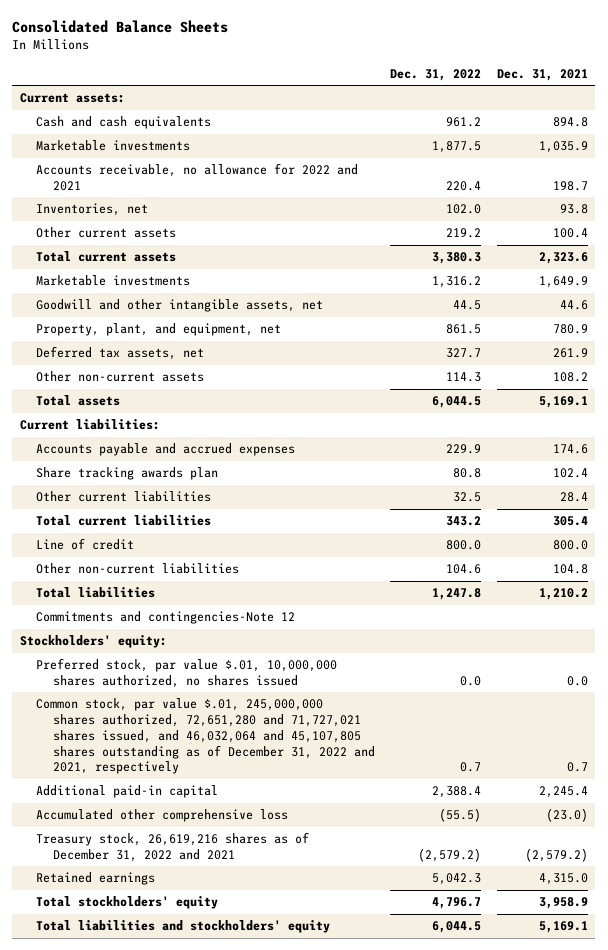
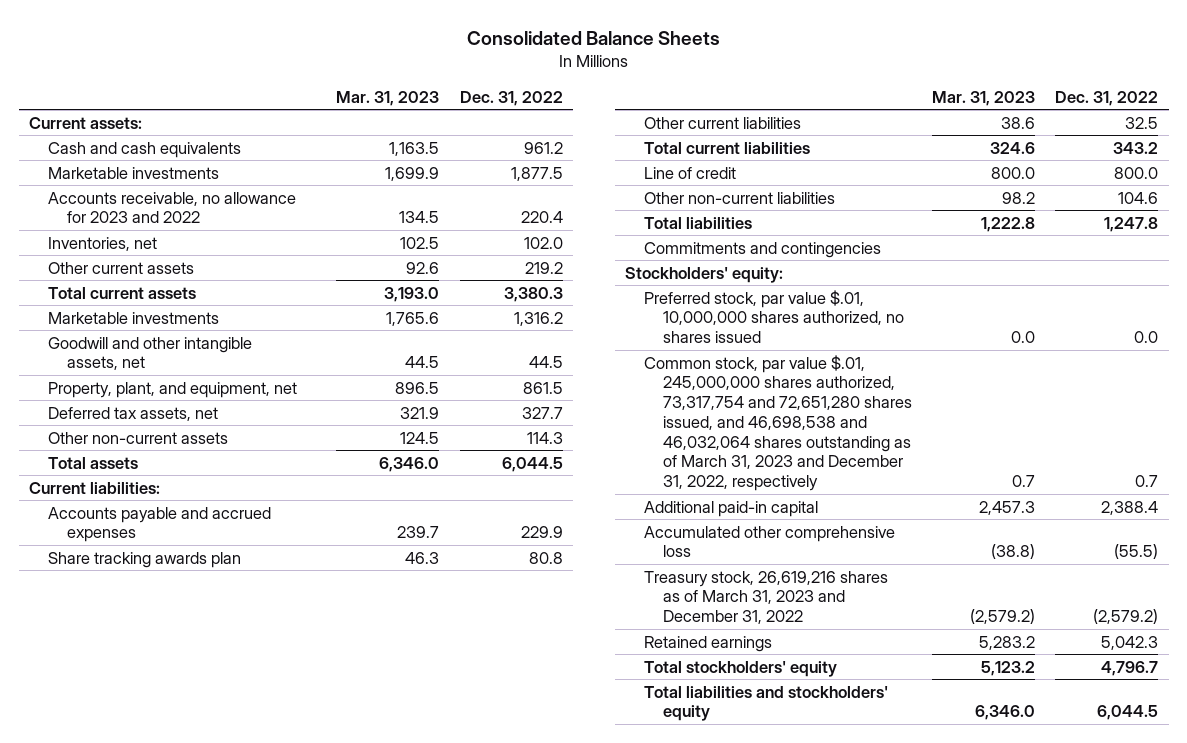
[496,68,588,81] Dec. 31, 2021 -> none
none -> [336,90,440,106] Mar. 31, 2023
[36,163,359,192] Accounts receivable, no allowance for 2022 and 2021 -> [47,191,296,224] Accounts receivable, no allowance for 2023 and 2022
[36,611,296,625] Commitments and contingencies-Note 12 -> [643,241,881,258] Commitments and contingencies
[36,698,375,775] Common stock, par value $.01, 245,000,000 shares authorized, 72,651,280 and 71,727,021 shares issued, and 46,032,064 and 45,107,805 shares outstanding as of December 31, 2022 and 2021, respectively -> [643,354,912,491] Common stock, par value $.01, 245,000,000 shares authorized, 73,317,754 and 72,651,280 shares issued, and 46,698,538 and 46,032,064 shares outstanding as of March 31, 2023 and December 31, 2022, respectively
[36,832,310,863] Treasury stock, 26,619,216 shares as of December 31, 2022 and 2021 -> [643,570,888,625] Treasury stock, 26,619,216 shares as of March 31, 2023 and December 31, 2022

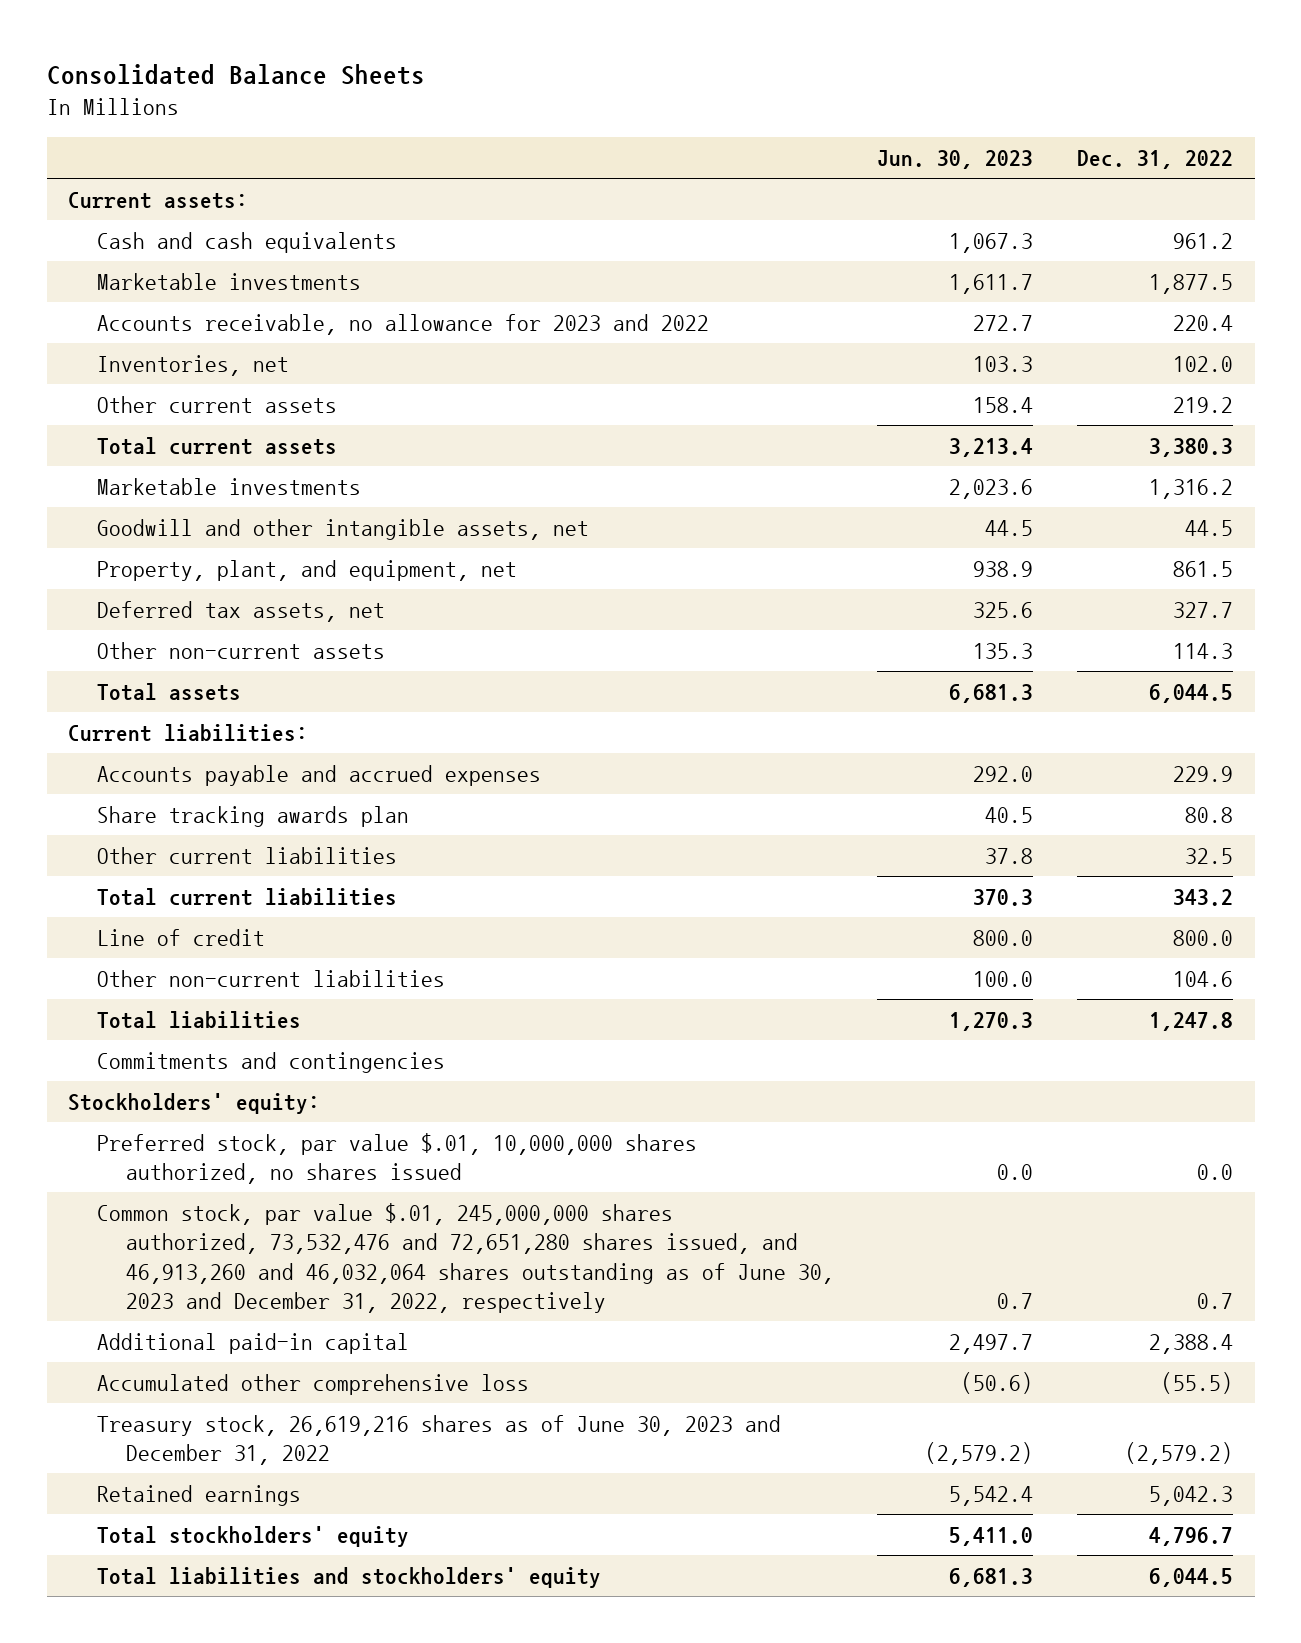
[336,90,440,106] Mar. 31, 2023 -> none
none -> [877,150,1034,170] Jun. 30, 2023
[643,354,912,491] Common stock, par value $.01, 245,000,000 shares authorized, 73,317,754 and 72,651,280 shares issued, and 46,698,538 and 46,032,064 shares outstanding as of March 31, 2023 and December 31, 2022, respectively -> [97,1202,834,1314] Common stock, par value $.01, 245,000,000 shares authorized, 73,532,476 and 72,651,280 shares issued, and 46,913,260 and 46,032,064 shares outstanding as of June 30, 2023 and December 31, 2022, respectively
[643,570,888,625] Treasury stock, 26,619,216 shares as of March 31, 2023 and December 31, 2022 -> [97,1414,782,1466] Treasury stock, 26,619,216 shares as of June 30, 2023 and December 31, 2022

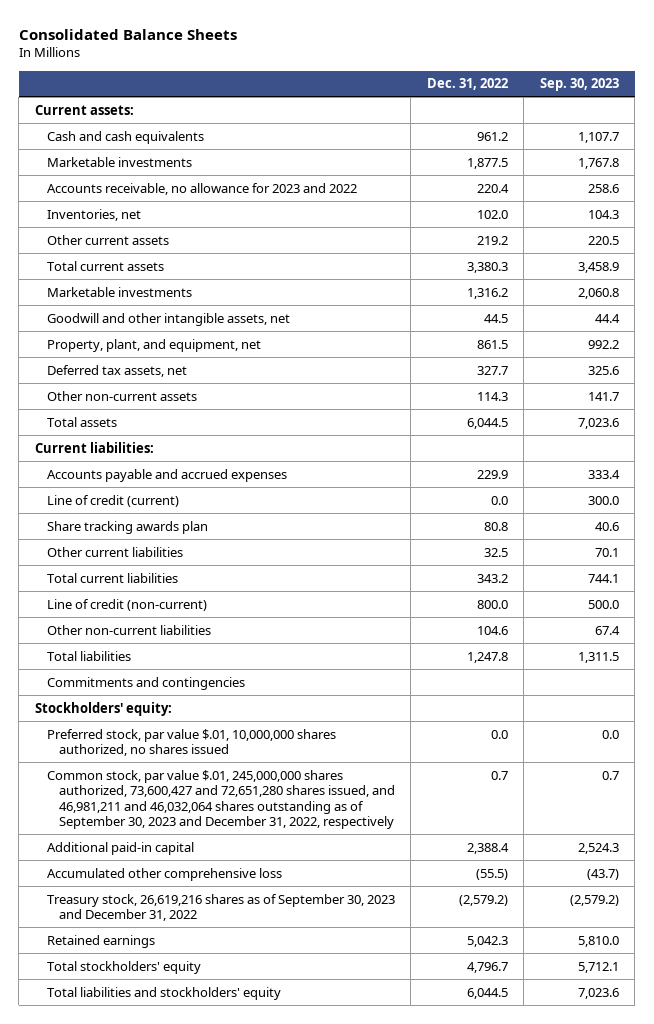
[877,150,1034,170] Jun. 30, 2023 -> none
none -> [539,78,619,92] Sep. 30, 2023
none -> [46,494,179,507] Line of credit (current)
[97,928,266,946] Line of credit -> [46,598,207,611] Line of credit (non-current)
[97,1202,834,1314] Common stock, par value $.01, 245,000,000 shares authorized, 73,532,476 and 72,651,280 shares issued, and 46,913,260 and 46,032,064 shares outstanding as of June 30, 2023 and December 31, 2022, respectively -> [46,769,395,830] Common stock, par value $.01, 245,000,000 shares authorized, 73,600,427 and 72,651,280 shares issued, and 46,981,211 and 46,032,064 shares outstanding as of September 30, 2023 and December 31, 2022, respectively
[97,1414,782,1466] Treasury stock, 26,619,216 shares as of June 30, 2023 and December 31, 2022 -> [46,893,395,922] Treasury stock, 26,619,216 shares as of September 30, 2023 and December 31, 2022

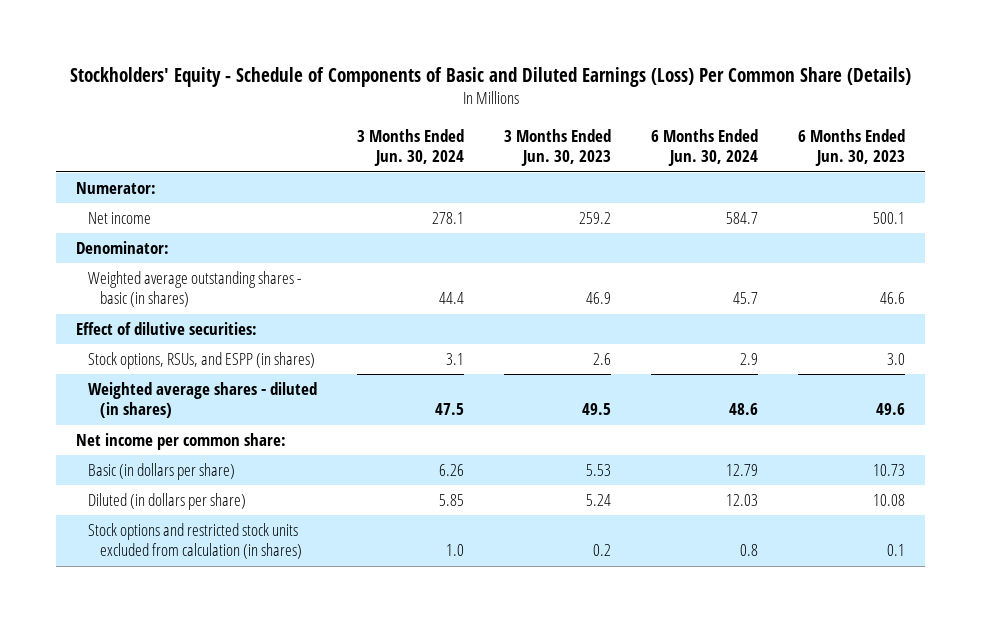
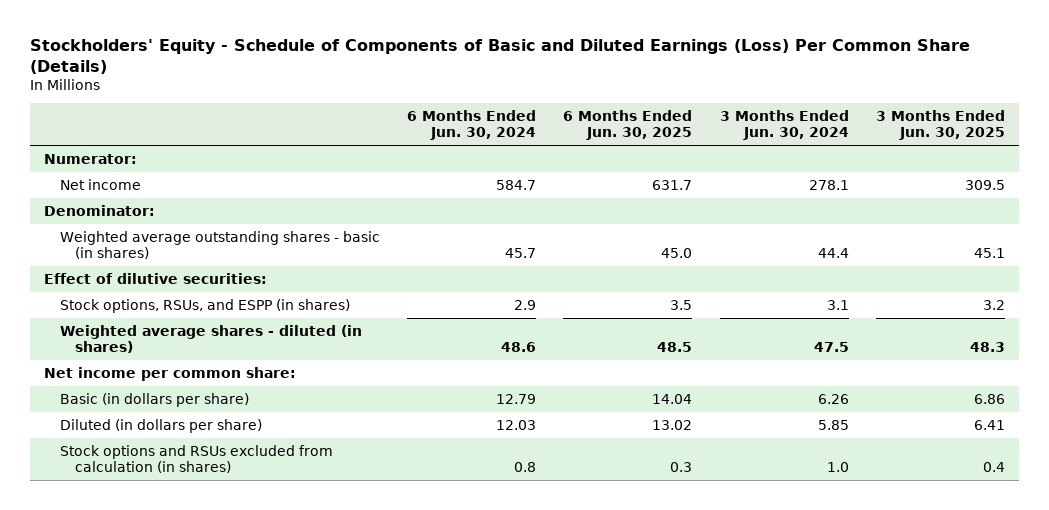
[504,129,612,167] 3 Months Ended Jun. 30, 2023 -> none
[797,129,905,167] 6 Months Ended Jun. 30, 2023 -> none
none -> [563,110,693,141] 6 Months Ended Jun. 30, 2025
none -> [875,110,1005,141] 3 Months Ended Jun. 30, 2025
[88,523,303,560] Stock options and restricted stock units excluded from calculation (in shares) -> [59,444,333,473] Stock options and RSUs excluded from calculation (in shares)

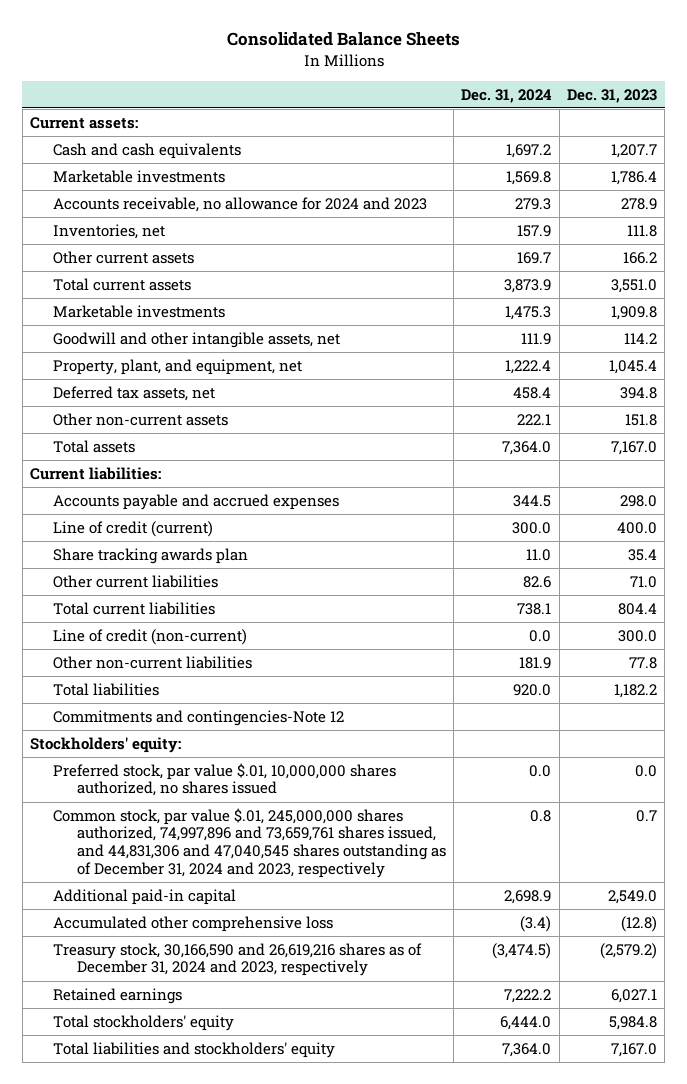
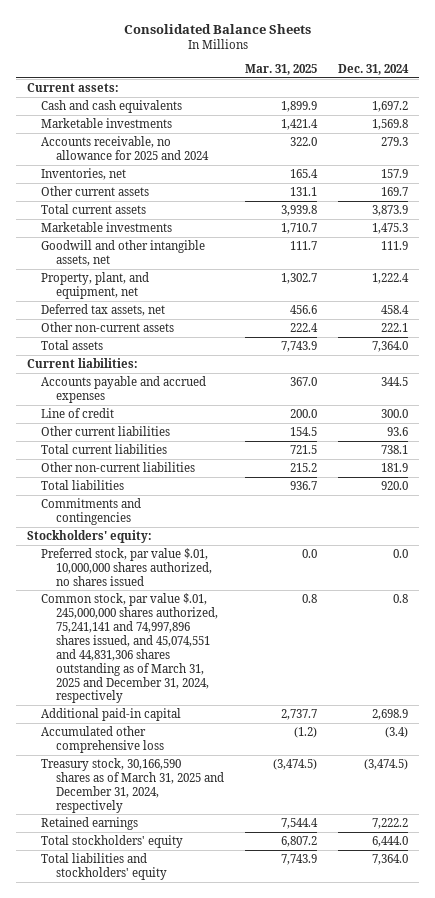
[567,88,658,103] Dec. 31, 2023 -> none
none -> [244,64,317,76] Mar. 31, 2025
[53,196,428,212] Accounts receivable, no allowance for 2024 and 2023 -> [41,135,209,160] Accounts receivable, no allowance for 2025 and 2024
[53,547,249,564] Share tracking awards plan -> none
[53,520,214,537] Line of credit (current) -> [41,407,115,418] Line of credit
[523,575,552,588] 82.6 -> [387,426,409,436] 93.6
[53,628,248,645] Line of credit (non-current) -> none
[53,709,345,726] Commitments and contingencies-Note 12 -> [41,497,142,525] Commitments and contingencies
[53,807,446,878] Common stock, par value $.01, 245,000,000 shares authorized, 74,997,896 and 73,659,761 shares issued, and 44,831,306 and 47,040,545 shares outstanding as of December 31, 2024 and 2023, respectively -> [41,592,218,704] Common stock, par value $.01, 245,000,000 shares authorized, 75,241,141 and 74,997,896 shares issued, and 45,074,551 and 44,831,306 shares outstanding as of March 31, 2025 and December 31, 2024, respectively
[53,942,423,977] Treasury stock, 30,166,590 and 26,619,216 shares as of December 31, 2024 and 2023, respectively -> [41,757,224,813] Treasury stock, 30,166,590 shares as of March 31, 2025 and December 31, 2024, respectively

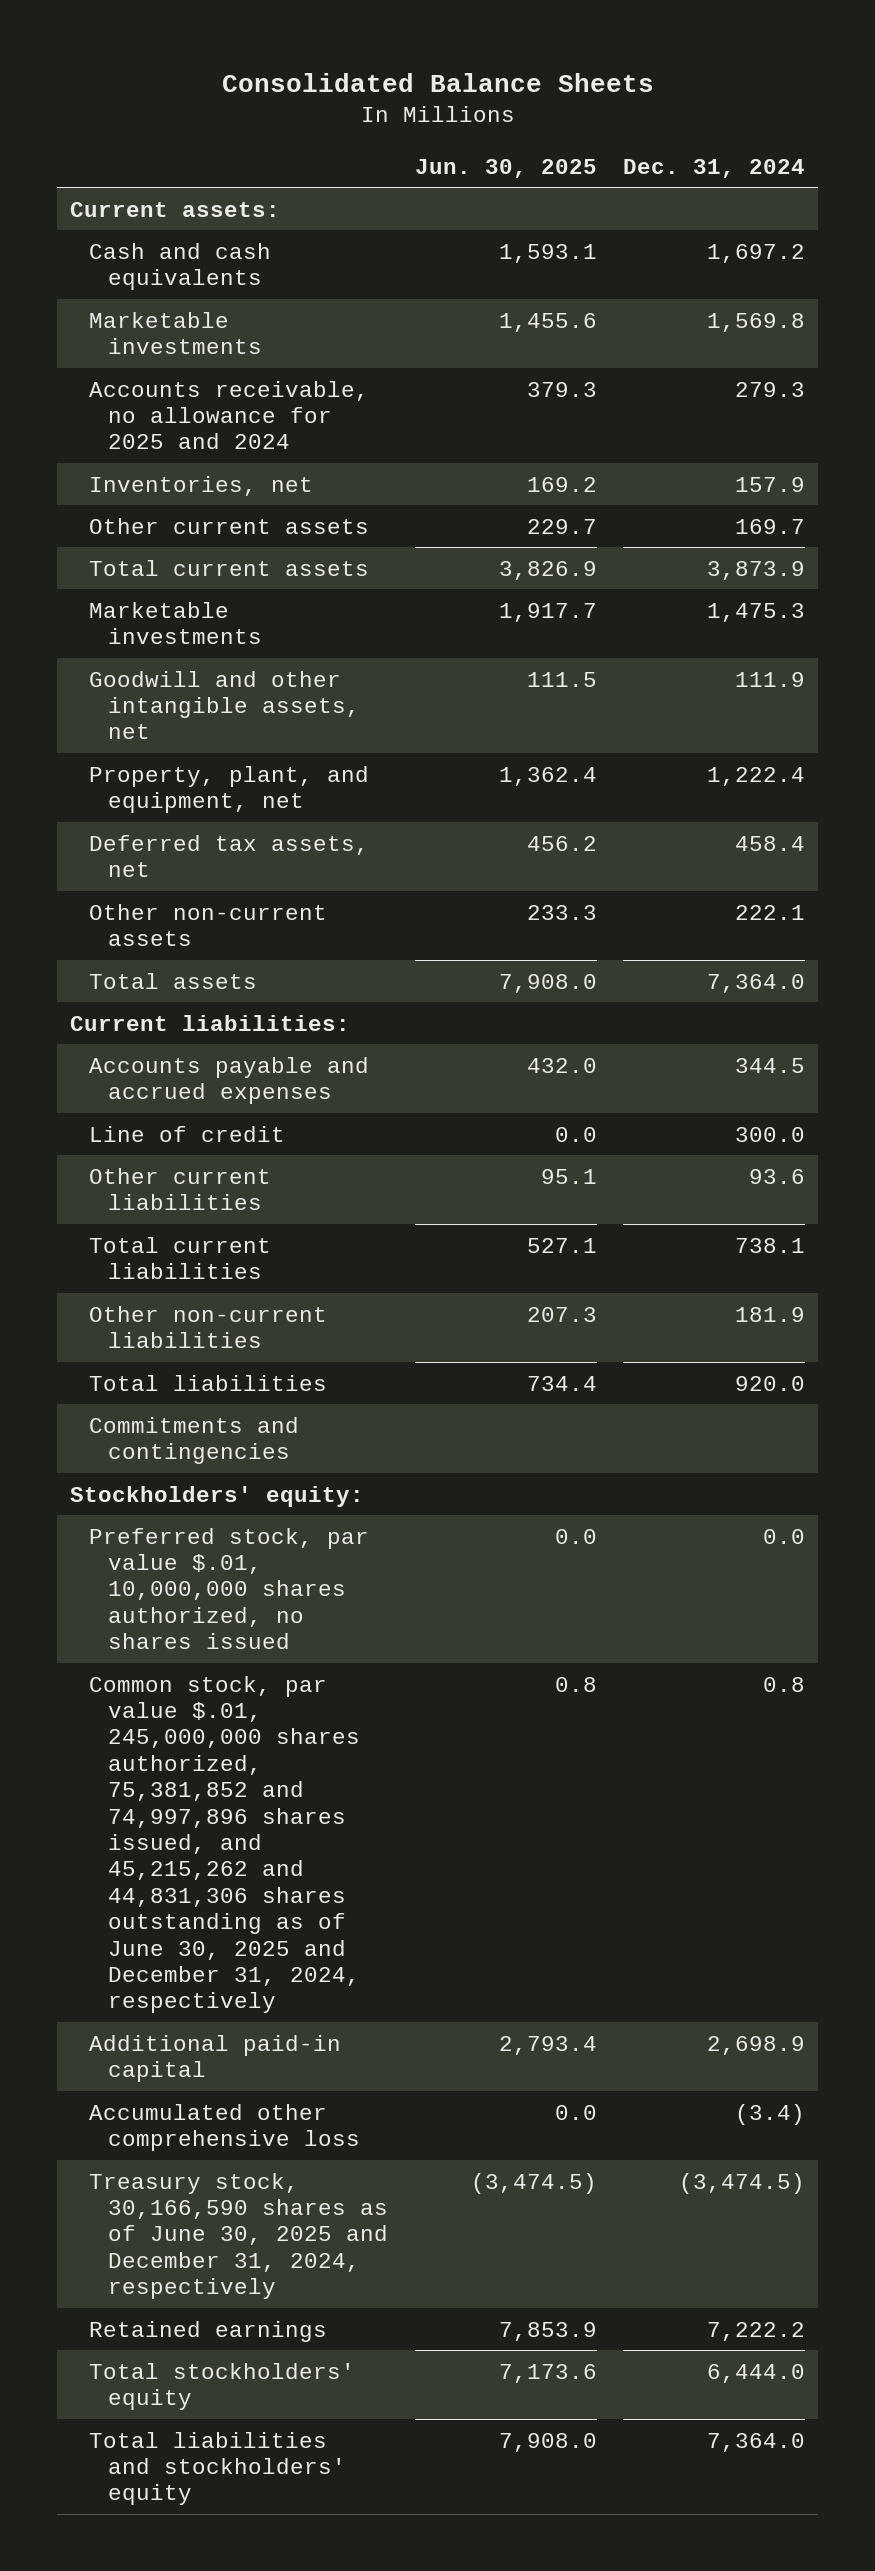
[244,64,317,76] Mar. 31, 2025 -> none
none -> [414,158,597,178] Jun. 30, 2025
[41,592,218,704] Common stock, par value $.01, 245,000,000 shares authorized, 75,241,141 and 74,997,896 shares issued, and 45,074,551 and 44,831,306 shares outstanding as of March 31, 2025 and December 31, 2024, respectively -> [89,1675,361,2014] Common stock, par value $.01, 245,000,000 shares authorized, 75,381,852 and 74,997,896 shares issued, and 45,215,262 and 44,831,306 shares outstanding as of June 30, 2025 and December 31, 2024, respectively
[41,757,224,813] Treasury stock, 30,166,590 shares as of March 31, 2025 and December 31, 2024, respectively -> [89,2172,389,2300] Treasury stock, 30,166,590 shares as of June 30, 2025 and December 31, 2024, respectively

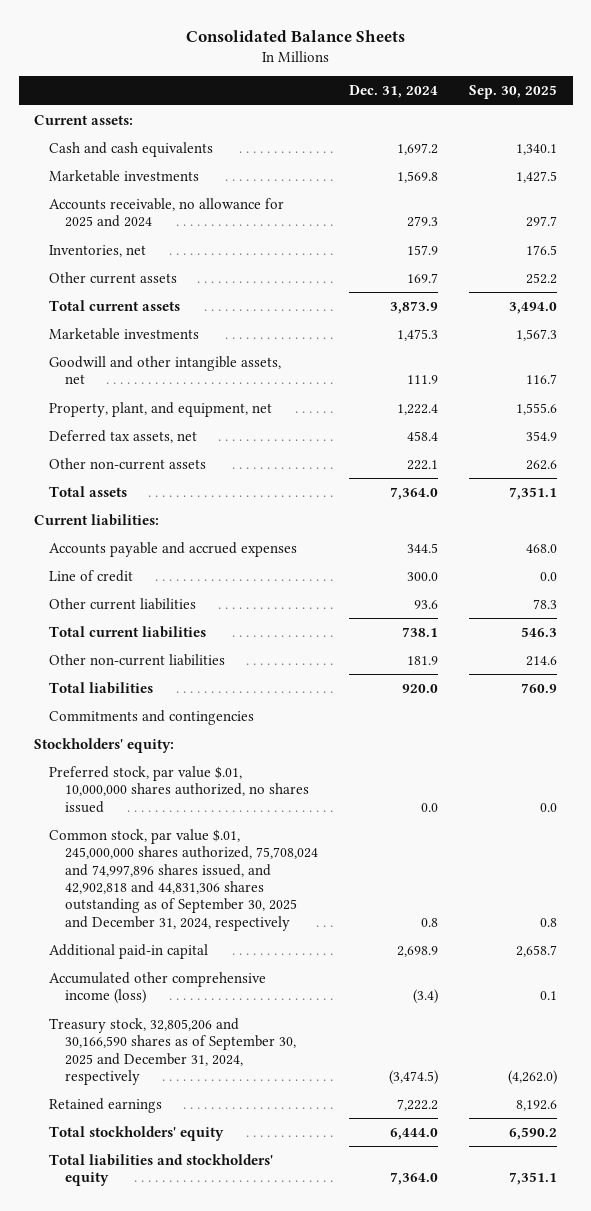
[414,158,597,178] Jun. 30, 2025 -> none
none -> [469,85,558,100] Sep. 30, 2025
[89,1675,361,2014] Common stock, par value $.01, 245,000,000 shares authorized, 75,381,852 and 74,997,896 shares issued, and 45,215,262 and 44,831,306 shares outstanding as of June 30, 2025 and December 31, 2024, respectively -> [49,829,318,931] Common stock, par value $.01, 245,000,000 shares authorized, 75,708,024 and 74,997,896 shares issued, and 42,902,818 and 44,831,306 shares outstanding as of September 30, 2025 and December 31, 2024, respectively
[89,2103,361,2151] Accumulated other comprehensive loss -> [49,972,267,1005] Accumulated other comprehensive income (loss)
[89,2172,389,2300] Treasury stock, 30,166,590 shares as of June 30, 2025 and December 31, 2024, respectively -> [49,1018,296,1085] Treasury stock, 32,805,206 and 30,166,590 shares as of September 30, 2025 and December 31, 2024, respectively

